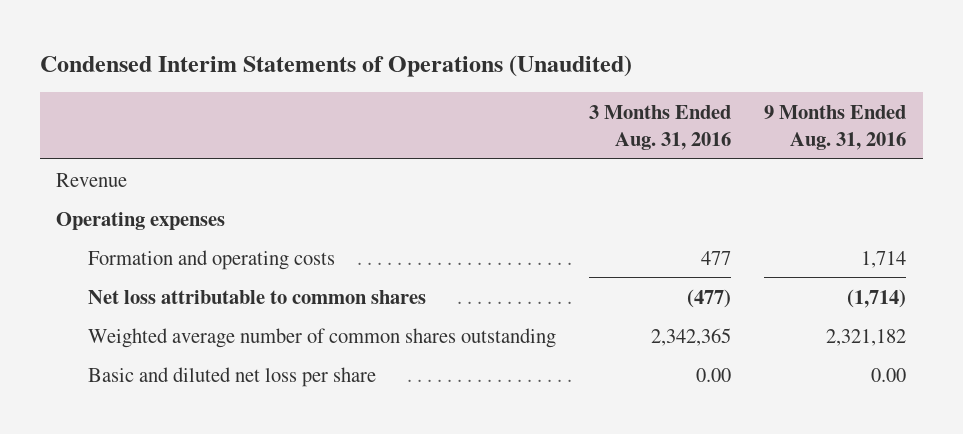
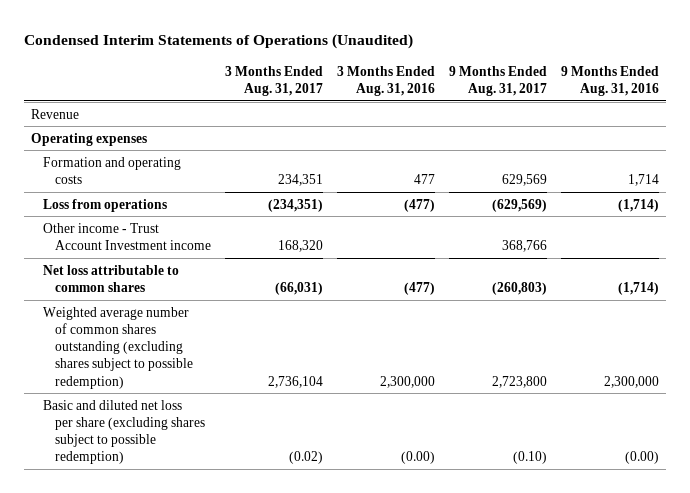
none -> [225,65,324,97] 3 Months Ended Aug. 31, 2017
none -> [448,65,547,97] 9 Months Ended Aug. 31, 2017
none -> [43,198,168,212] Loss from operations
none -> [43,222,212,250] Other income - Trust Account Investment income
[87,327,556,348] Weighted average number of common shares outstanding -> [43,306,194,389] Weighted average number of common shares outstanding (excluding shares subject to possible redemption)
[650,327,731,346] 2,342,365 -> [379,375,435,388] 2,300,000
[826,328,907,346] 2,321,182 -> [603,375,659,388] 2,300,000
[87,366,376,387] Basic and diluted net loss per share -> [43,399,206,465] Basic and diluted net loss per share (excluding shares subject to possible redemption)
[695,367,731,382] 0.00 -> [400,451,435,465] (0.00)
[871,367,907,382] 0.00 -> [624,451,659,465] (0.00)

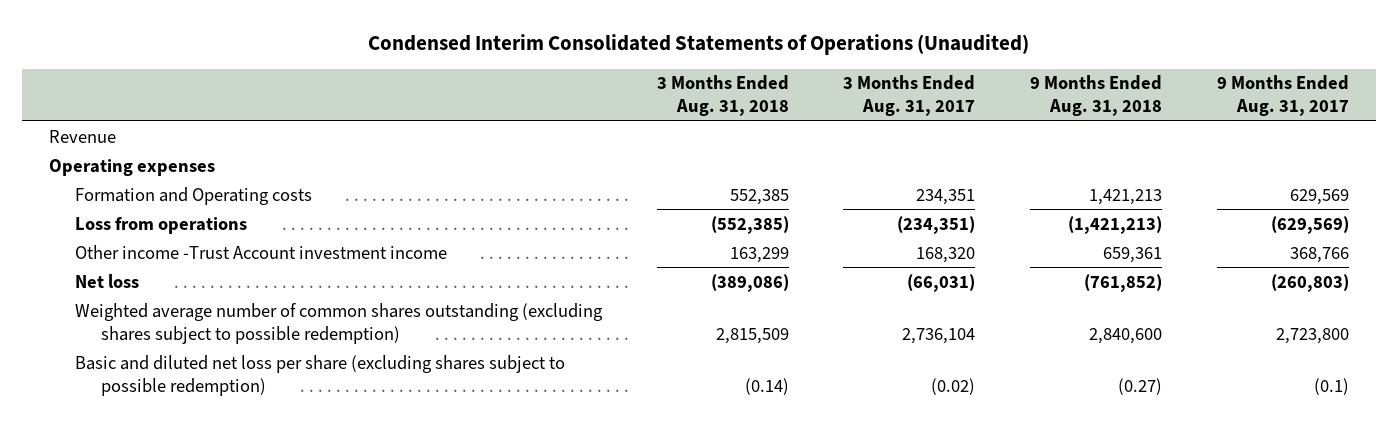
[24,34,414,50] Condensed Interim Statements of Operations (Unaudited) -> [367,34,1029,56] Condensed Interim Consolidated Statements of Operations (Unaudited)
[336,65,435,97] 3 Months Ended Aug. 31, 2016 -> none
[560,65,659,97] 9 Months Ended Aug. 31, 2016 -> none
none -> [656,75,789,117] 3 Months Ended Aug. 31, 2018
none -> [1030,75,1163,117] 9 Months Ended Aug. 31, 2018
[43,156,182,184] Formation and operating costs -> [75,186,313,205] Formation and Operating costs
[43,222,212,250] Other income - Trust Account Investment income -> [75,244,448,259] Other income -Trust Account investment income
[43,264,180,292] Net loss attributable to common shares -> [75,273,140,288] Net loss
[512,451,547,465] (0.10) -> [1313,377,1349,395] (0.1)

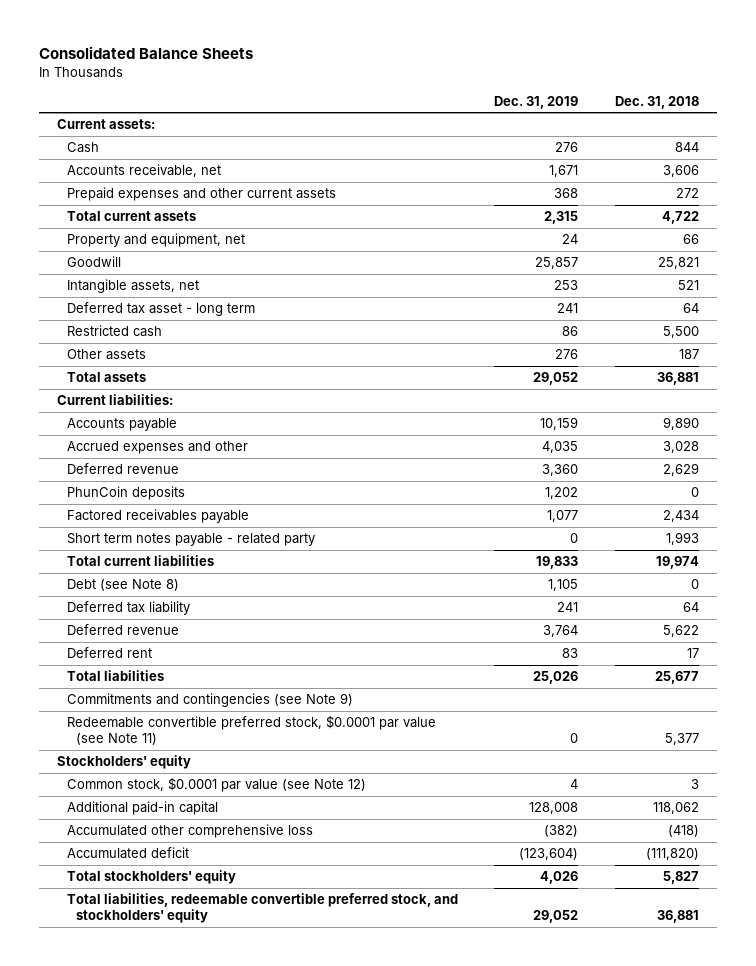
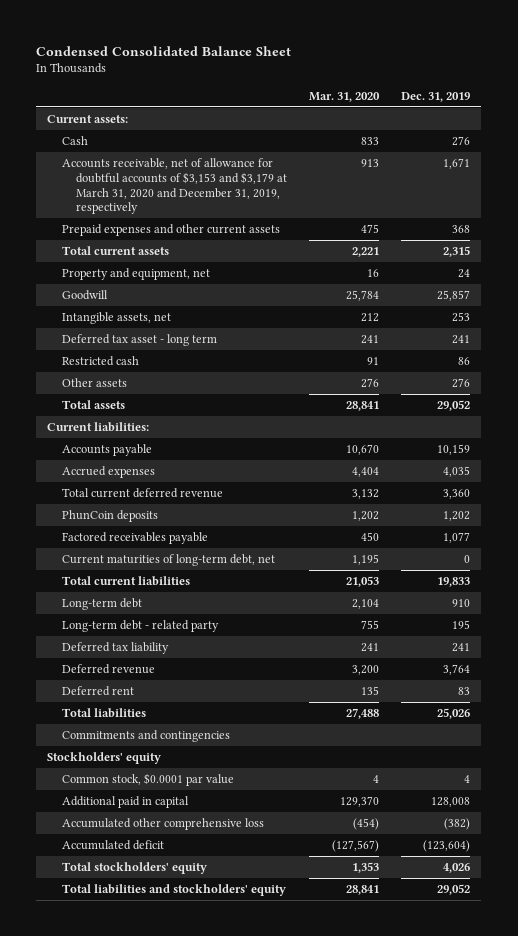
[39,46,254,60] Consolidated Balance Sheets -> [36,45,292,56] Condensed Consolidated Balance Sheet
[614,95,699,109] Dec. 31, 2018 -> none
none -> [309,91,381,102] Mar. 31, 2020
[66,164,221,178] Accounts receivable, net -> [61,158,287,215] Accounts receivable, net of allowance for doubtful accounts of $3,153 and $3,179 at March 31, 2020 and December 31, 2019, respectively
[66,441,248,455] Accrued expenses and other -> [61,466,155,479] Accrued expenses
[66,463,179,475] Deferred revenue -> [61,488,223,499] Total current deferred revenue
[66,533,315,547] Short term notes payable - related party -> none
none -> [61,554,275,567] Current maturities of long-term debt, net
[66,579,179,592] Debt (see Note 8) -> none
none -> [61,598,142,611] Long-term debt
none -> [61,620,219,633] Long-term debt - related party
[66,715,436,746] Redeemable convertible preferred stock, $0.0001 par value (see Note 11) -> none
[66,693,353,708] Commitments and contingencies (see Note 9) -> [61,730,230,743] Commitments and contingencies
[66,777,366,793] Common stock, $0.0001 par value (see Note 12) -> [61,773,234,787] Common stock, $0.0001 par value
[66,801,218,816] Additional paid-in capital -> [61,796,189,809] Additional paid in capital
[66,893,458,924] Total liabilities, redeemable convertible preferred stock, and stockholders' equity -> [61,884,286,897] Total liabilities and stockholders' equity

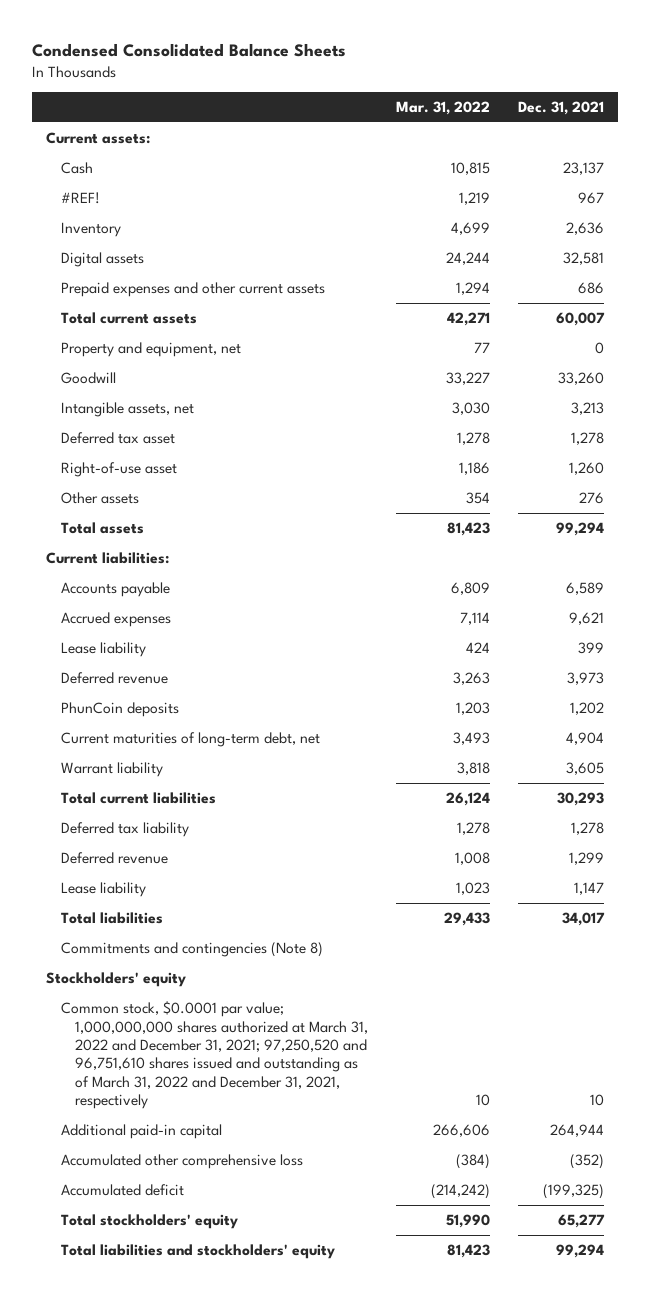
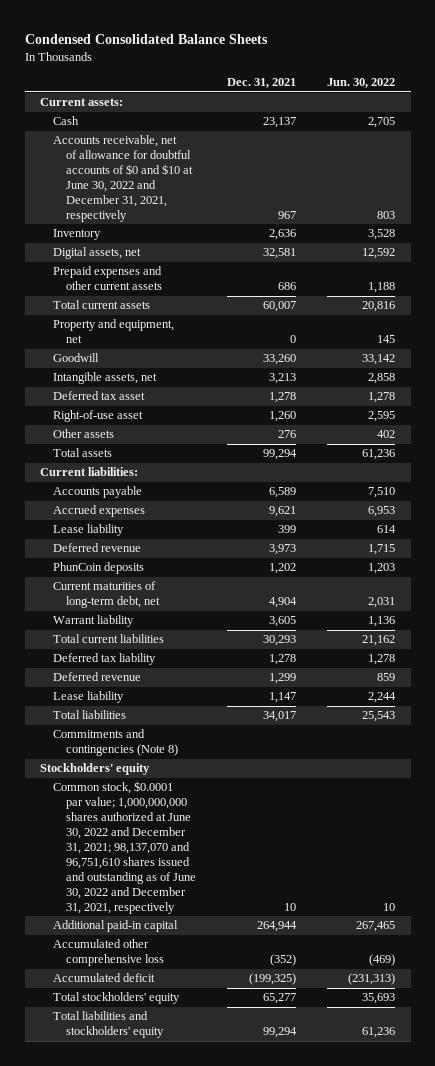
[396,101,491,116] Mar. 31, 2022 -> none
none -> [327,78,396,89] Jun. 30, 2022
[60,192,100,205] #REF! -> [53,135,194,222] Accounts receivable, net of allowance for doubtful accounts of $0 and $10 at June 30, 2022 and December 31, 2021, respectively
[60,252,144,268] Digital assets -> [53,247,142,260] Digital assets, net
[60,1001,369,1110] Common stock, $0.0001 par value; 1,000,000,000 shares authorized at March 31, 2022 and December 31, 2021; 97,250,520 and 96,751,610 shares issued and outstanding as of March 31, 2022 and December 31, 2021, respectively -> [53,781,197,914] Common stock, $0.0001 par value; 1,000,000,000 shares authorized at June 30, 2022 and December 31, 2021; 98,137,070 and 96,751,610 shares issued and outstanding as of June 30, 2022 and December 31, 2021, respectively

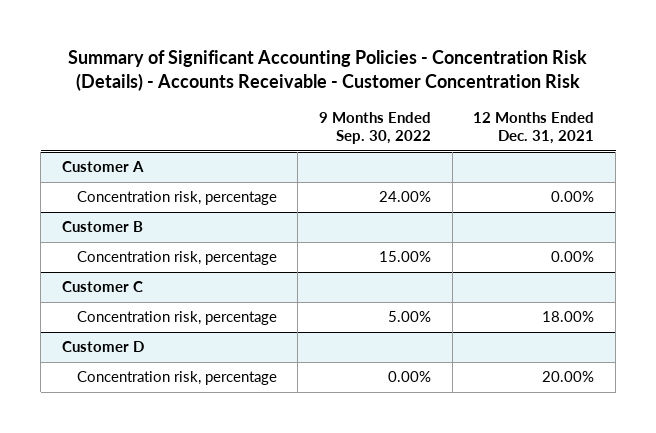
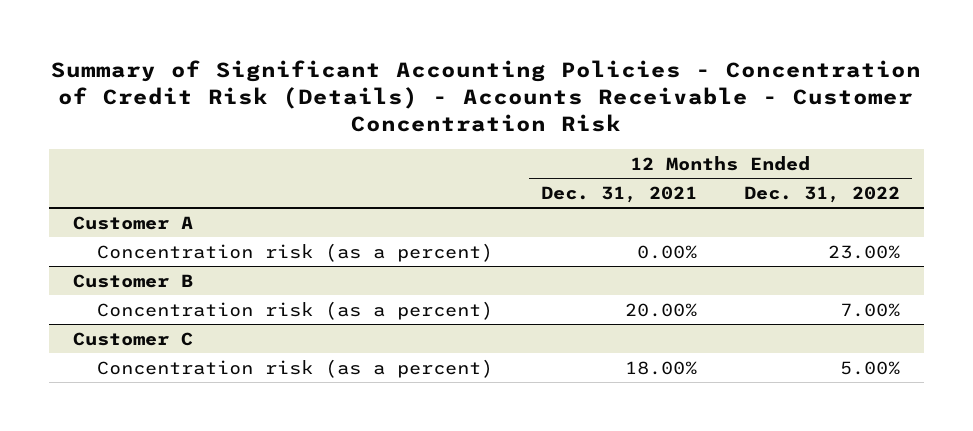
[68,50,588,91] Summary of Significant Accounting Policies - Concentration Risk (Details) - Accounts Receivable - Customer Concentration Risk -> [51,59,922,133] Summary of Significant Accounting Policies - Concentration of Credit Risk (Details) - Accounts Receivable - Customer Concentration Risk
[319,112,432,145] 9 Months Ended Sep. 30, 2022 -> none
none -> [743,185,900,203] Dec. 31, 2022
[76,191,277,206] Concentration risk, percentage -> [97,242,494,262] Concentration risk (as a percent)
[76,251,277,266] Concentration risk, percentage -> [97,300,494,320] Concentration risk (as a percent)
[551,251,595,263] 0.00% -> [624,302,697,317] 20.00%
[62,341,145,353] Customer D -> none
[76,371,277,386] Concentration risk, percentage -> none
[76,311,277,326] Concentration risk, percentage -> [97,358,494,378] Concentration risk (as a percent)

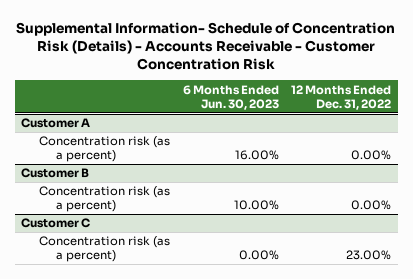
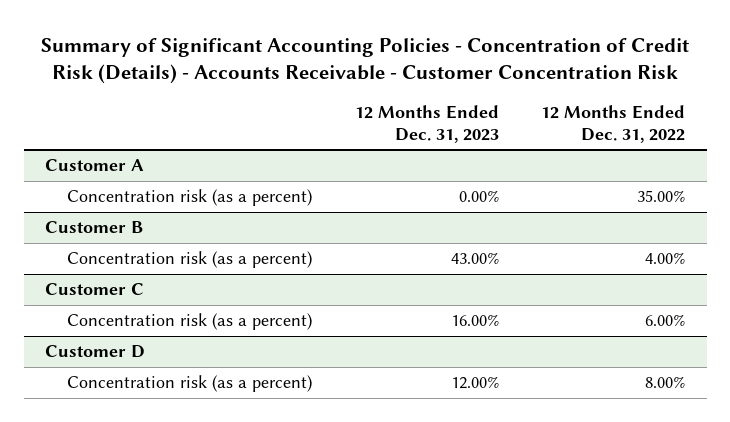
[16,21,396,70] Supplemental Information- Schedule of Concentration Risk (Details) - Accounts Receivable - Customer Concentration Risk -> [41,37,690,85] Summary of Significant Accounting Policies - Concentration of Credit Risk (Details) - Accounts Receivable - Customer Concentration Risk
[182,84,279,110] 6 Months Ended Jun. 30, 2023 -> none
none -> [354,105,499,143] 12 Months Ended Dec. 31, 2023
[351,150,392,161] 0.00% -> [637,190,686,203] 35.00%
[351,200,392,211] 0.00% -> [645,252,686,265] 4.00%
[346,250,392,261] 23.00% -> [645,314,686,327] 6.00%
none -> [45,345,146,359] Customer D
none -> [66,375,312,393] Concentration risk (as a percent)

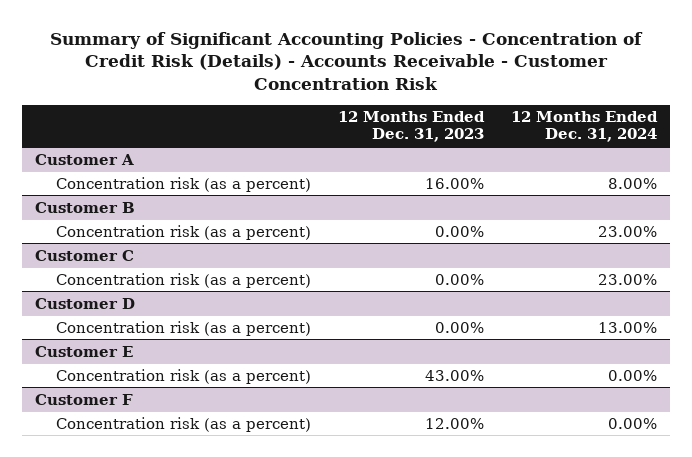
[541,105,686,143] 12 Months Ended Dec. 31, 2022 -> none
none -> [510,111,658,143] 12 Months Ended Dec. 31, 2024
[458,190,499,203] 0.00% -> [425,177,485,189] 16.00%
[450,252,499,265] 43.00% -> [435,225,485,237] 0.00%
[450,314,499,327] 16.00% -> [435,273,485,285] 0.00%
none -> [56,320,312,336] Concentration risk (as a percent)
none -> [35,345,134,357] Customer E
none -> [56,368,312,384] Concentration risk (as a percent)
none -> [35,393,134,405] Customer F

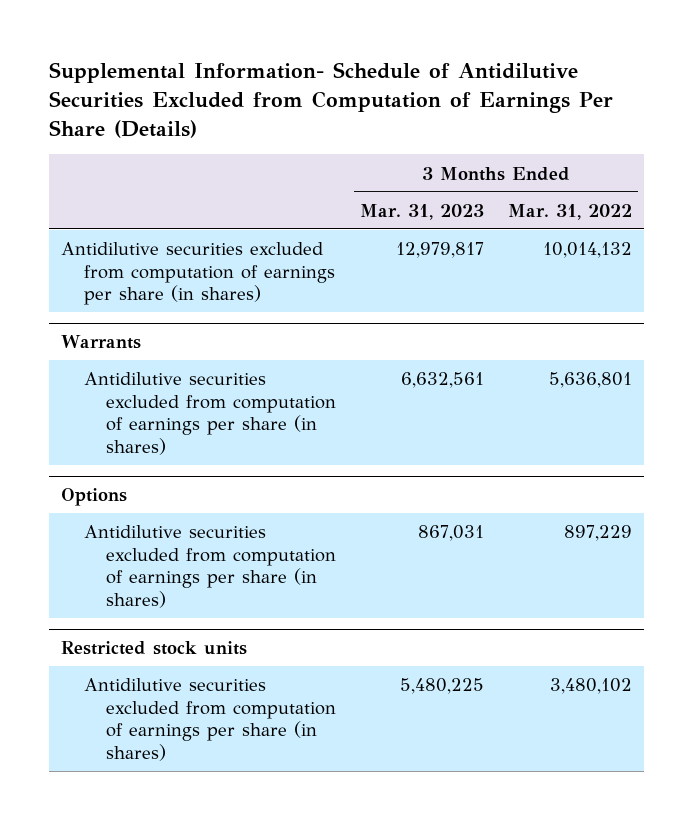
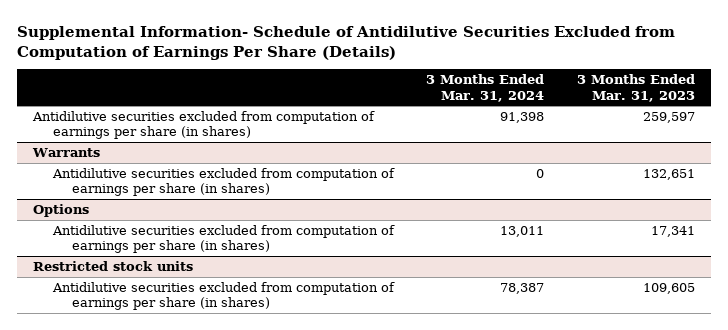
[508,203,633,220] Mar. 31, 2022 -> none
none -> [426,74,545,102] 3 Months Ended Mar. 31, 2024
[396,242,485,259] 12,979,817 -> [642,111,695,123] 259,597
[401,372,485,389] 6,632,561 -> [642,168,695,180] 132,651
[418,525,485,542] 867,031 -> [650,225,695,237] 17,341
[400,678,485,695] 5,480,225 -> [642,282,695,294] 109,605

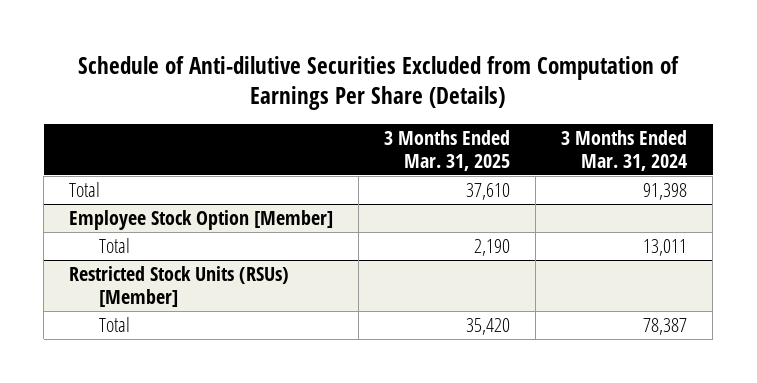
[17,25,676,60] Supplemental Information- Schedule of Antidilutive Securities Excluded from Computation of Earnings Per Share (Details) -> [78,56,680,111] Schedule of Anti-dilutive Securities Excluded from Computation of Earnings Per Share (Details)
[576,74,695,102] 3 Months Ended Mar. 31, 2023 -> none
none -> [384,130,511,171] 3 Months Ended Mar. 31, 2025
[32,147,101,157] Warrants -> none
[51,167,395,197] Antidilutive securities excluded from computation of earnings per share (in shares) -> none
[32,110,376,140] Antidilutive securities excluded from computation of earnings per share (in shares) -> [69,181,101,197] Total
[33,203,90,217] Options -> [69,209,334,230] Employee Stock Option [Member]
[51,224,395,254] Antidilutive securities excluded from computation of earnings per share (in shares) -> [98,237,130,253] Total
[33,260,194,271] Restricted stock units -> [69,265,290,307] Restricted Stock Units (RSUs) [Member]
[51,281,395,311] Antidilutive securities excluded from computation of earnings per share (in shares) -> [98,316,130,332] Total

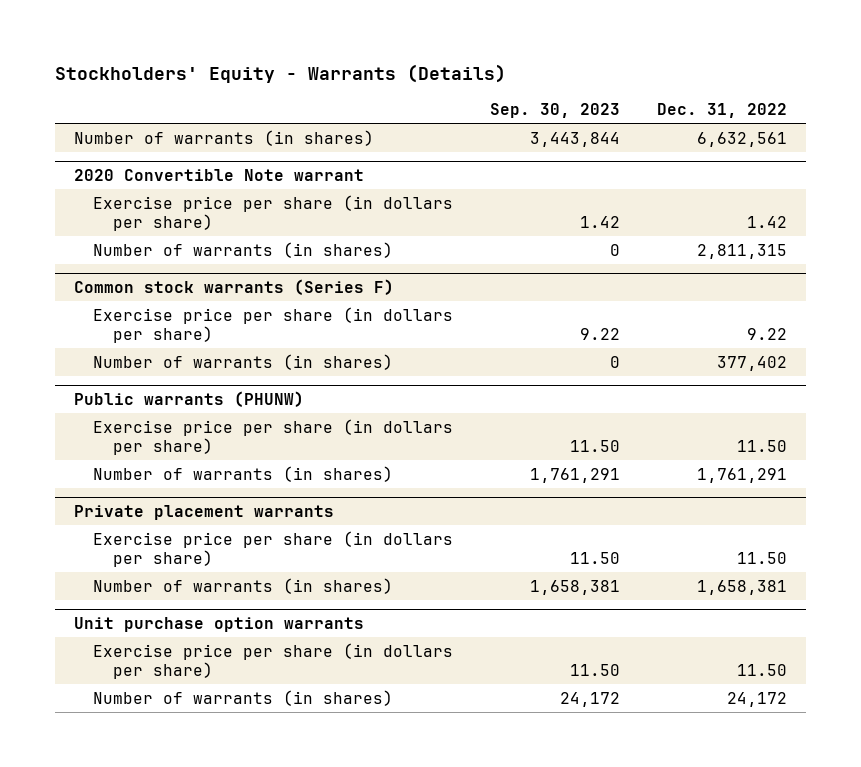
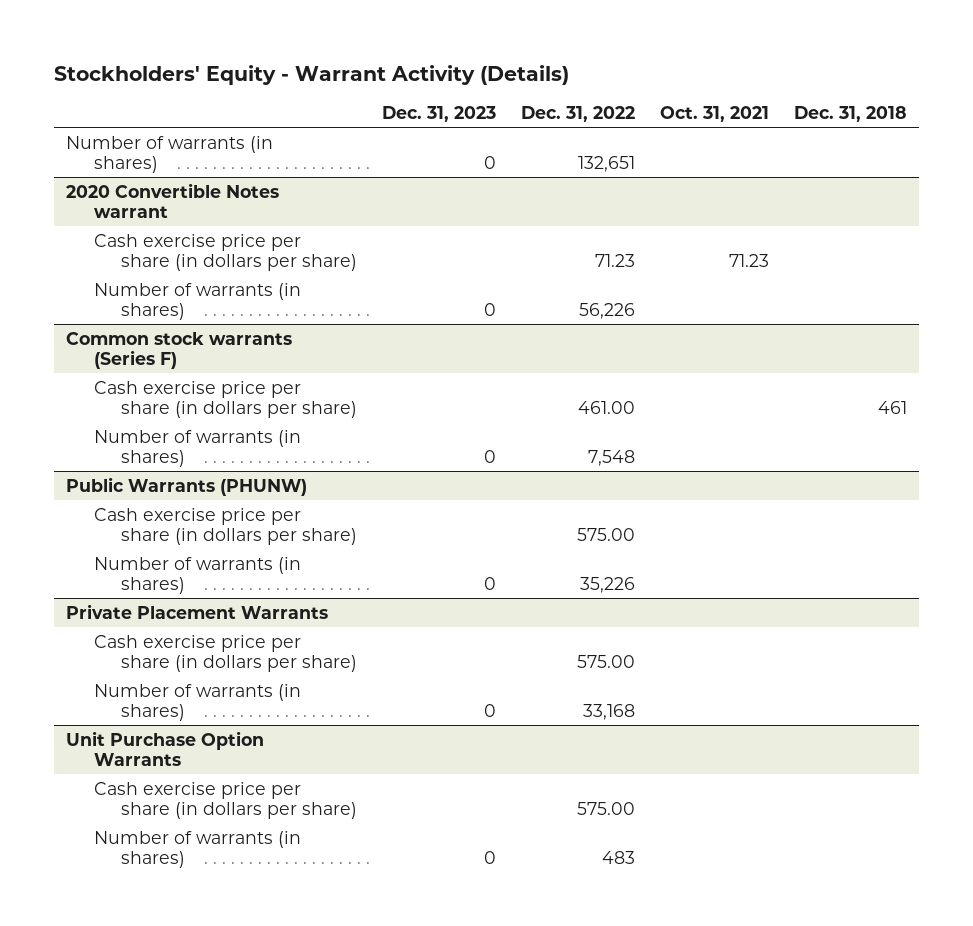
[55,63,507,83] Stockholders' Equity - Warrants (Details) -> [53,65,569,86] Stockholders' Equity - Warrant Activity (Details)
[490,103,621,119] Sep. 30, 2023 -> none
none -> [381,106,496,123] Dec. 31, 2023
none -> [659,106,769,123] Oct. 31, 2021
none -> [793,106,907,123] Dec. 31, 2018
[697,131,788,147] 6,632,561 -> [577,156,635,173] 132,651
[73,169,364,182] 2020 Convertible Note warrant -> [66,182,280,219] 2020 Convertible Notes warrant
[93,194,454,232] Exercise price per share (in dollars per share) -> [93,233,358,272] Cash exercise price per share (in dollars per share)
[747,216,788,229] 1.42 -> [594,254,635,268] 71.23
[697,243,788,259] 2,811,315 -> [578,303,635,320] 56,226
[93,306,454,344] Exercise price per share (in dollars per share) -> [93,380,358,419] Cash exercise price per share (in dollars per share)
[747,328,788,341] 9.22 -> [577,401,635,415] 461.00
[717,355,788,371] 377,402 -> [587,450,635,467] 7,548
[73,391,304,408] Public warrants (PHUNW) -> [66,476,308,496] Public Warrants (PHUNW)
[93,418,454,456] Exercise price per share (in dollars per share) -> [93,507,358,546] Cash exercise price per share (in dollars per share)
[737,440,788,453] 11.50 -> [576,528,635,542] 575.00
[697,467,788,483] 1,761,291 -> [579,577,635,594] 35,226
[73,505,334,521] Private placement warrants -> [66,603,329,619] Private Placement Warrants
[93,530,454,568] Exercise price per share (in dollars per share) -> [93,634,358,673] Cash exercise price per share (in dollars per share)
[737,552,788,565] 11.50 -> [576,655,635,669] 575.00
[697,579,788,595] 1,658,381 -> [582,704,635,721] 33,168
[73,617,364,633] Unit purchase option warrants -> [66,730,265,767] Unit Purchase Option Warrants
[93,642,454,680] Exercise price per share (in dollars per share) -> [93,781,358,820] Cash exercise price per share (in dollars per share)
[737,664,788,677] 11.50 -> [576,802,635,816] 575.00
[727,691,788,707] 24,172 -> [601,851,635,865] 483

